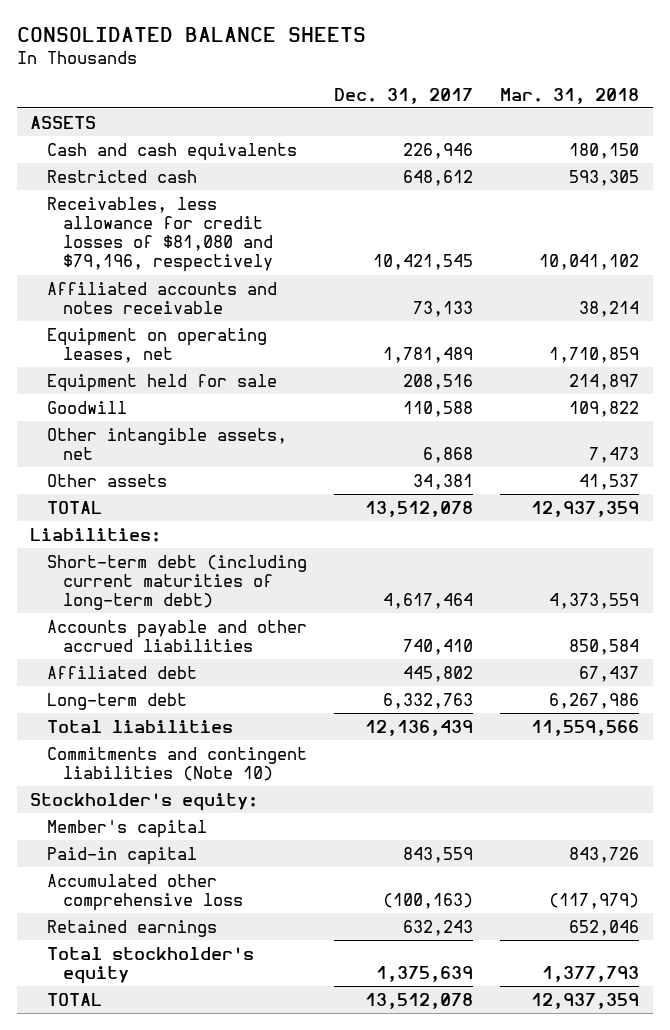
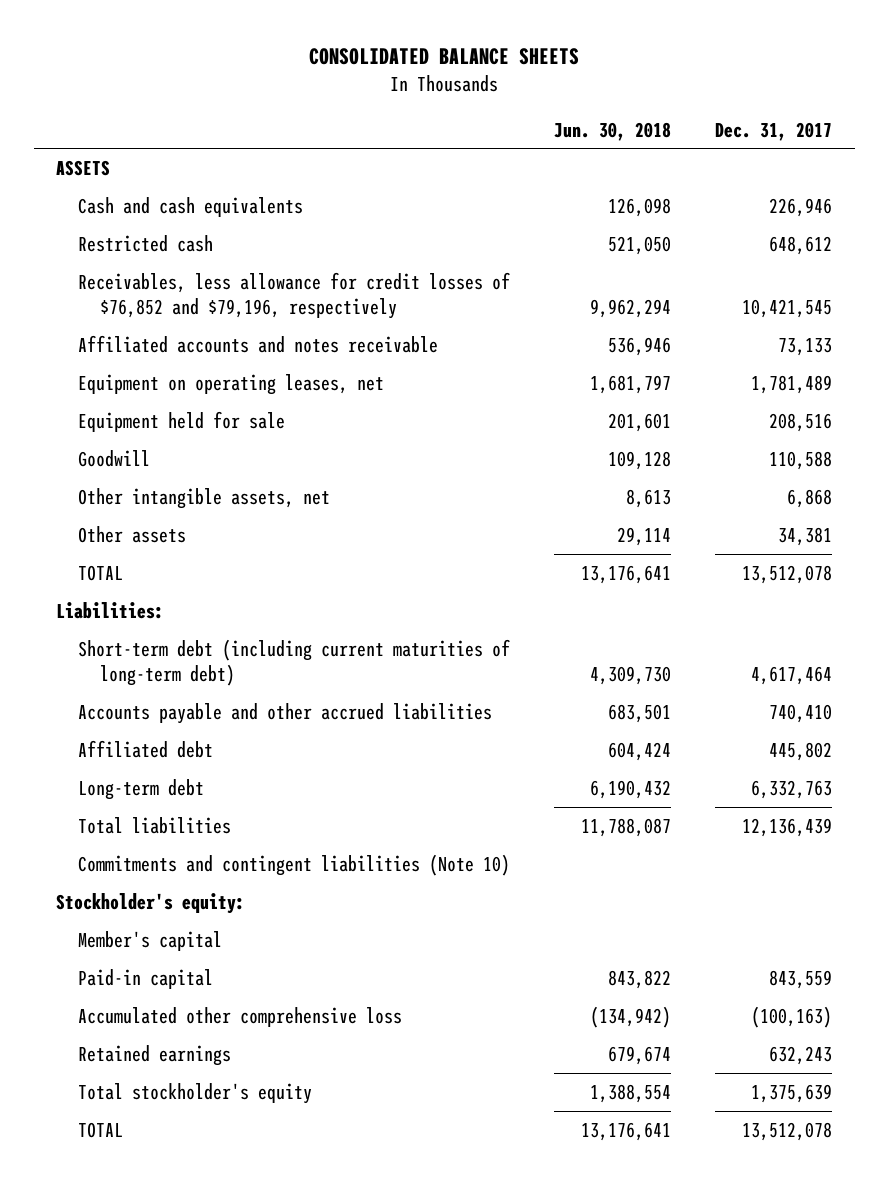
[500,87,640,104] Mar. 31, 2018 -> none
none -> [554,121,672,141] Jun. 30, 2018
[46,196,273,273] Receivables, less allowance for credit losses of $81,080 and $79,196, respectively -> [77,271,510,319] Receivables, less allowance for credit losses of $76,852 and $79,196, respectively

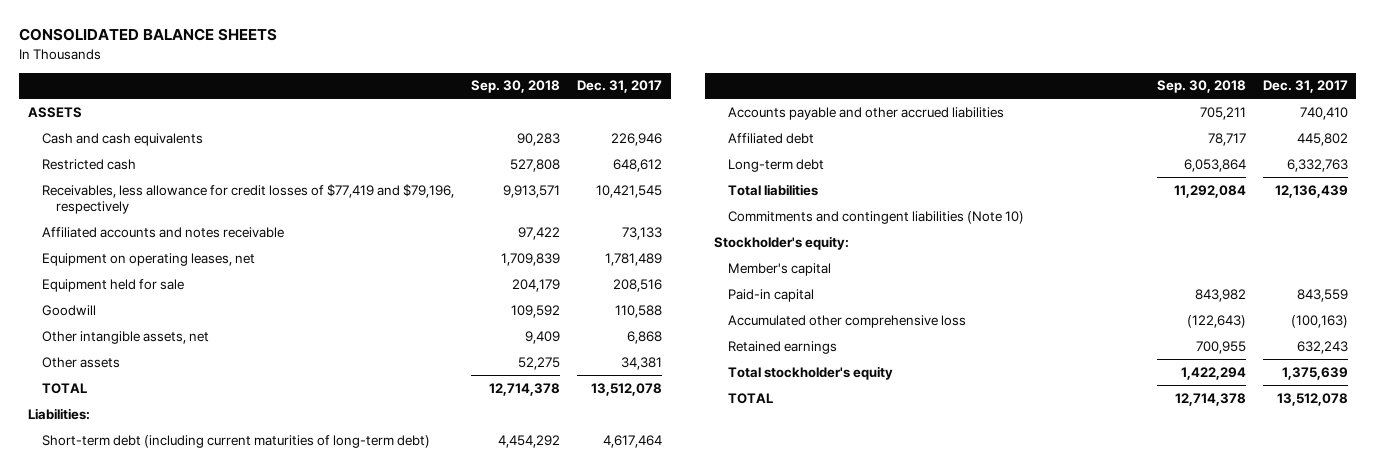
[554,121,672,141] Jun. 30, 2018 -> none
none -> [471,80,561,94] Sep. 30, 2018
[77,271,510,319] Receivables, less allowance for credit losses of $76,852 and $79,196, respectively -> [41,183,454,215] Receivables, less allowance for credit losses of $77,419 and $79,196, respectively

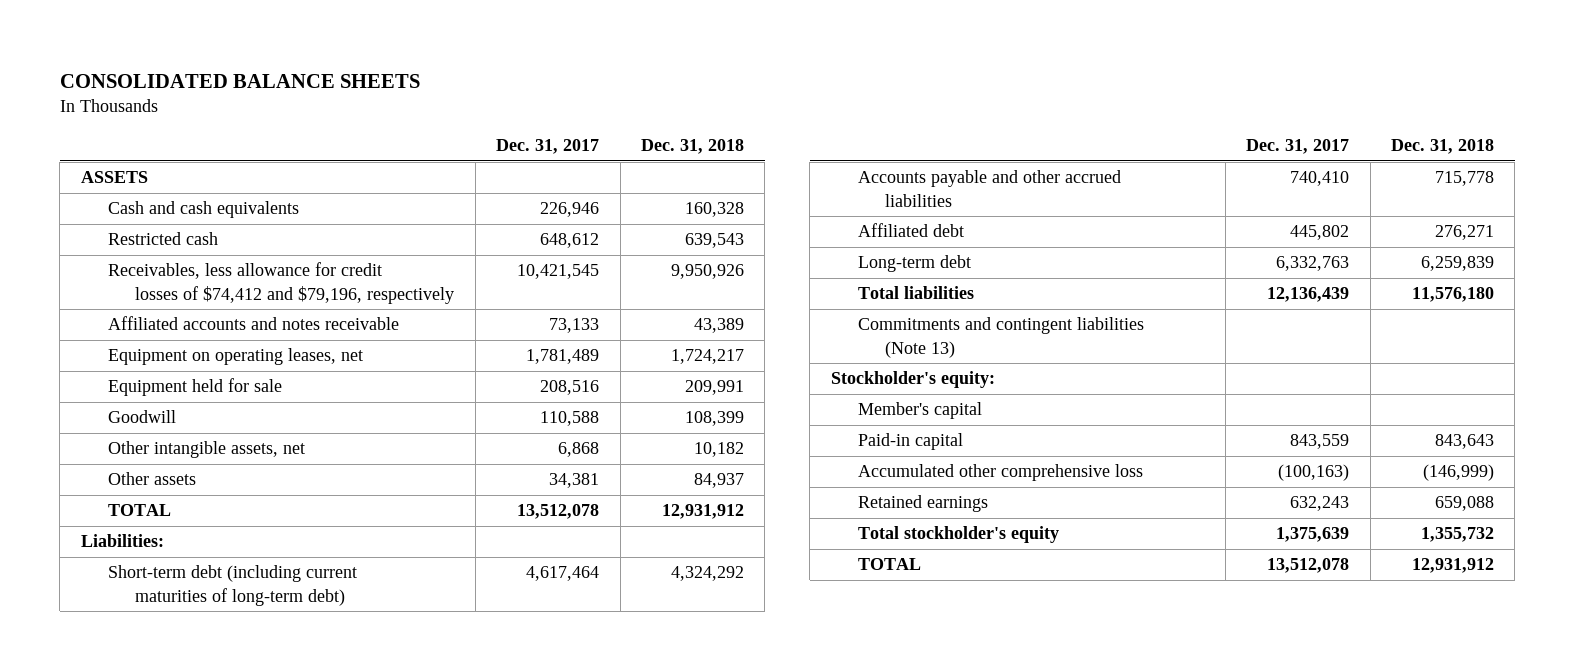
[471,80,561,94] Sep. 30, 2018 -> none
none -> [640,138,744,154] Dec. 31, 2018
[41,183,454,215] Receivables, less allowance for credit losses of $77,419 and $79,196, respectively -> [107,262,455,304] Receivables, less allowance for credit losses of $74,412 and $79,196, respectively
[727,210,1024,224] Commitments and contingent liabilities (Note 10) -> [857,317,1144,358] Commitments and contingent liabilities (Note 13)

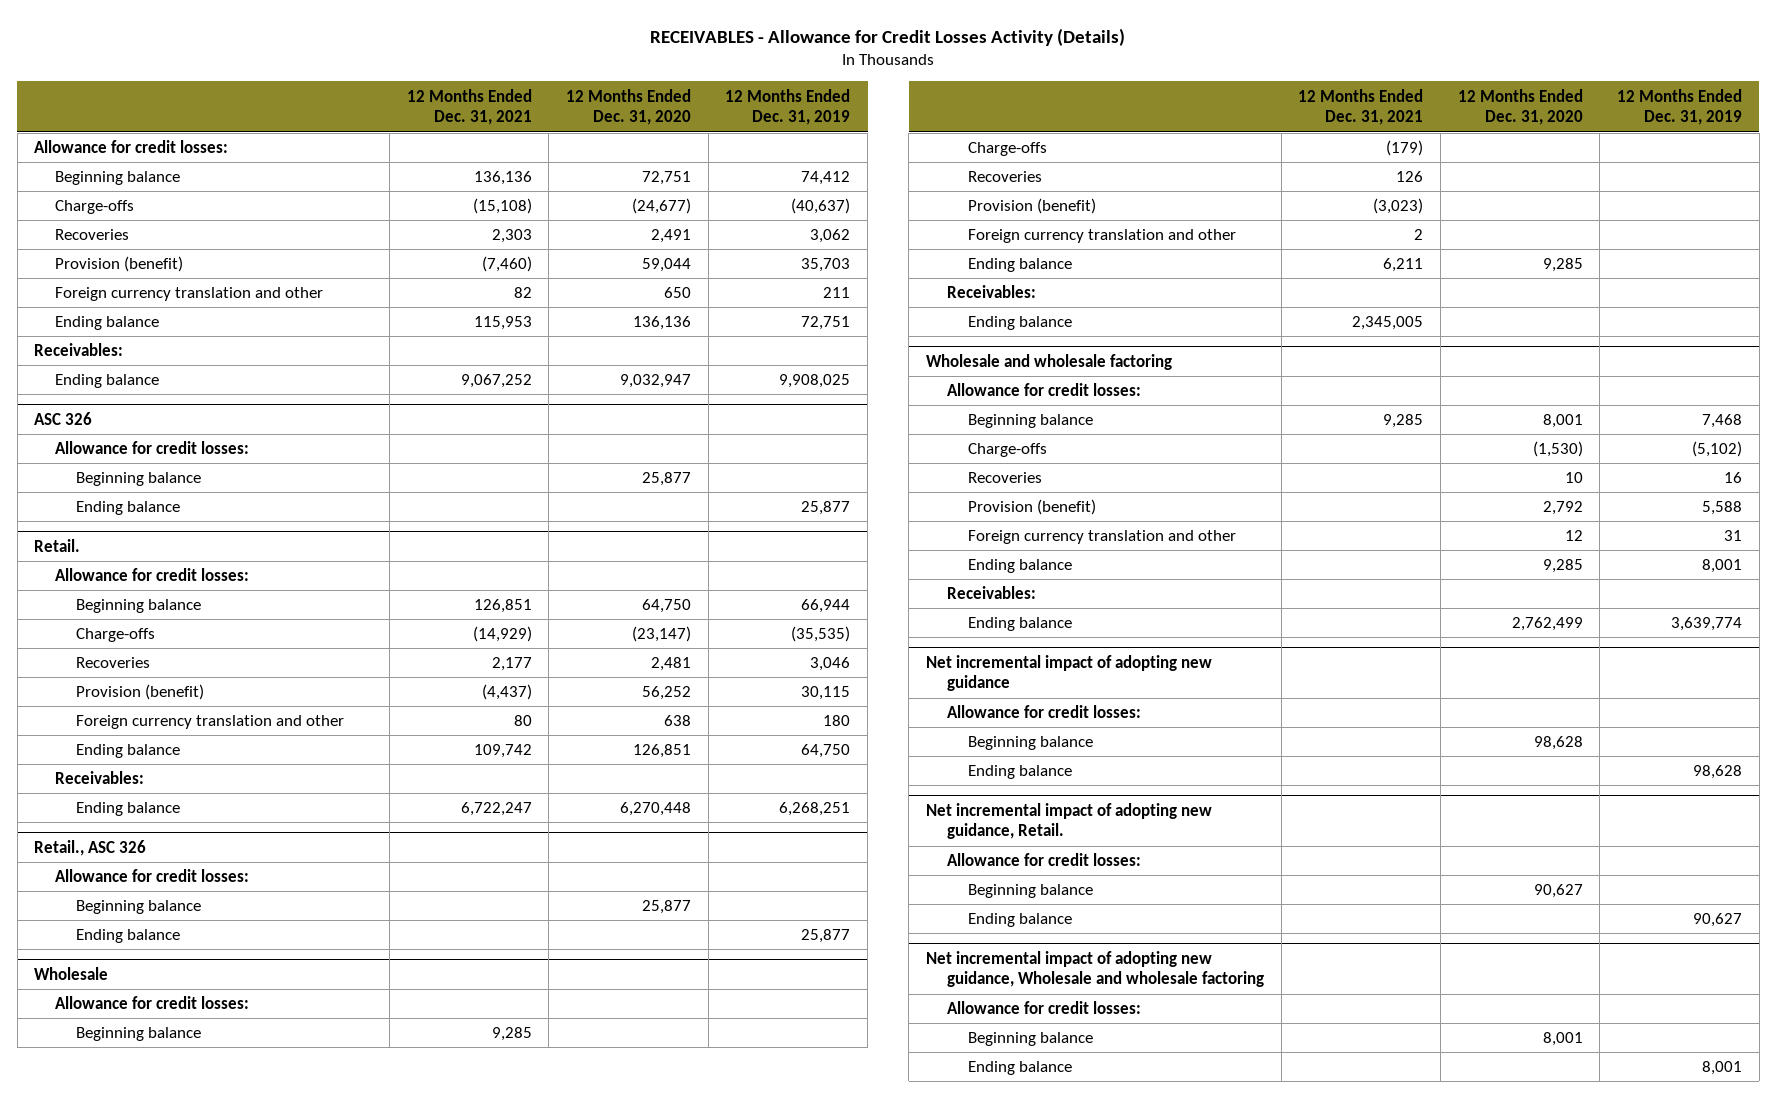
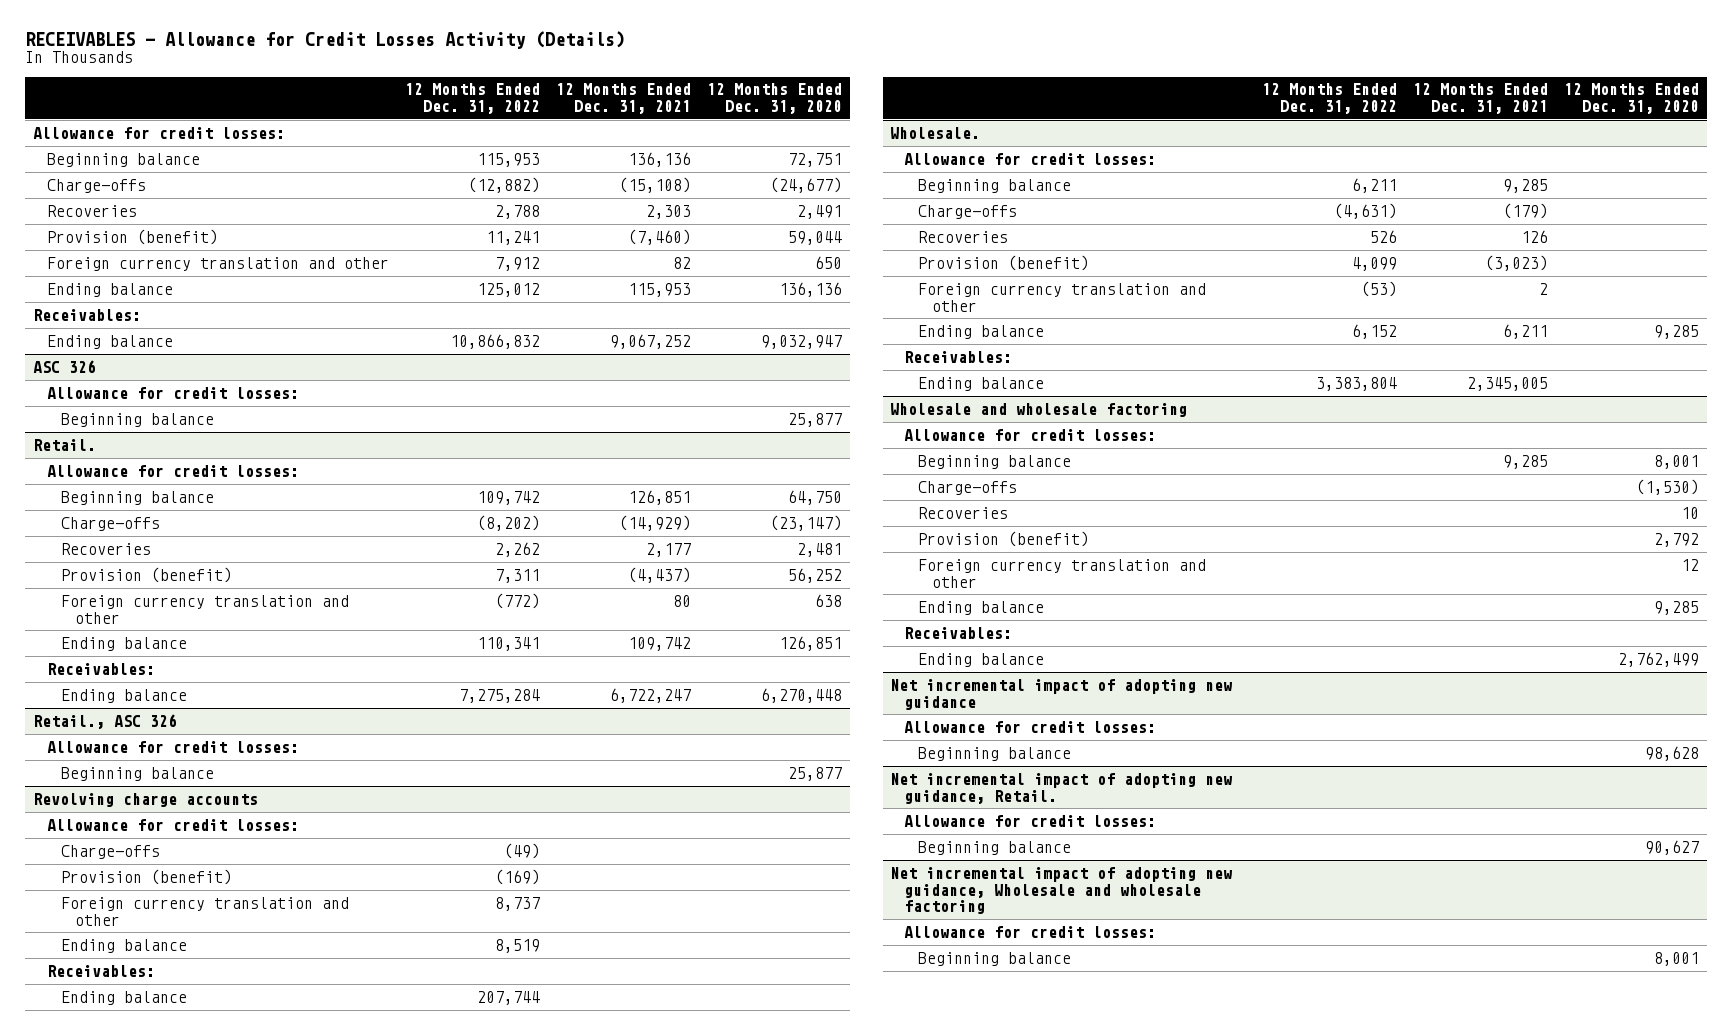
[725,88,851,126] 12 Months Ended Dec. 31, 2019 -> none
none -> [405,83,541,115] 12 Months Ended Dec. 31, 2022
[76,501,181,516] Ending balance -> none
none -> [33,792,259,807] Revolving charge accounts
none -> [47,818,300,831] Allowance for credit losses:
none -> [61,844,161,859] Charge-offs
none -> [61,868,233,885] Provision (benefit)
none -> [61,896,350,926] Foreign currency translation and other
none -> [47,964,156,977] Receivables:
none -> [61,990,188,1005] Ending balance
[34,966,109,980] Wholesale -> [890,126,981,139] Wholesale.
[967,765,1072,780] Ending balance -> none
[967,913,1072,928] Ending balance -> none
[967,1061,1072,1076] Ending balance -> none

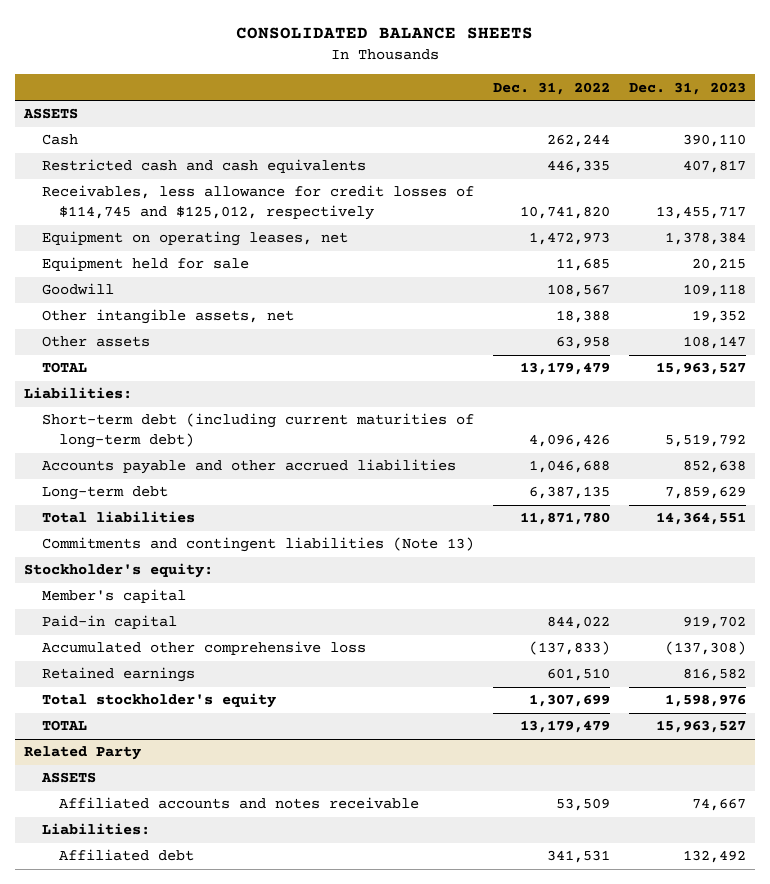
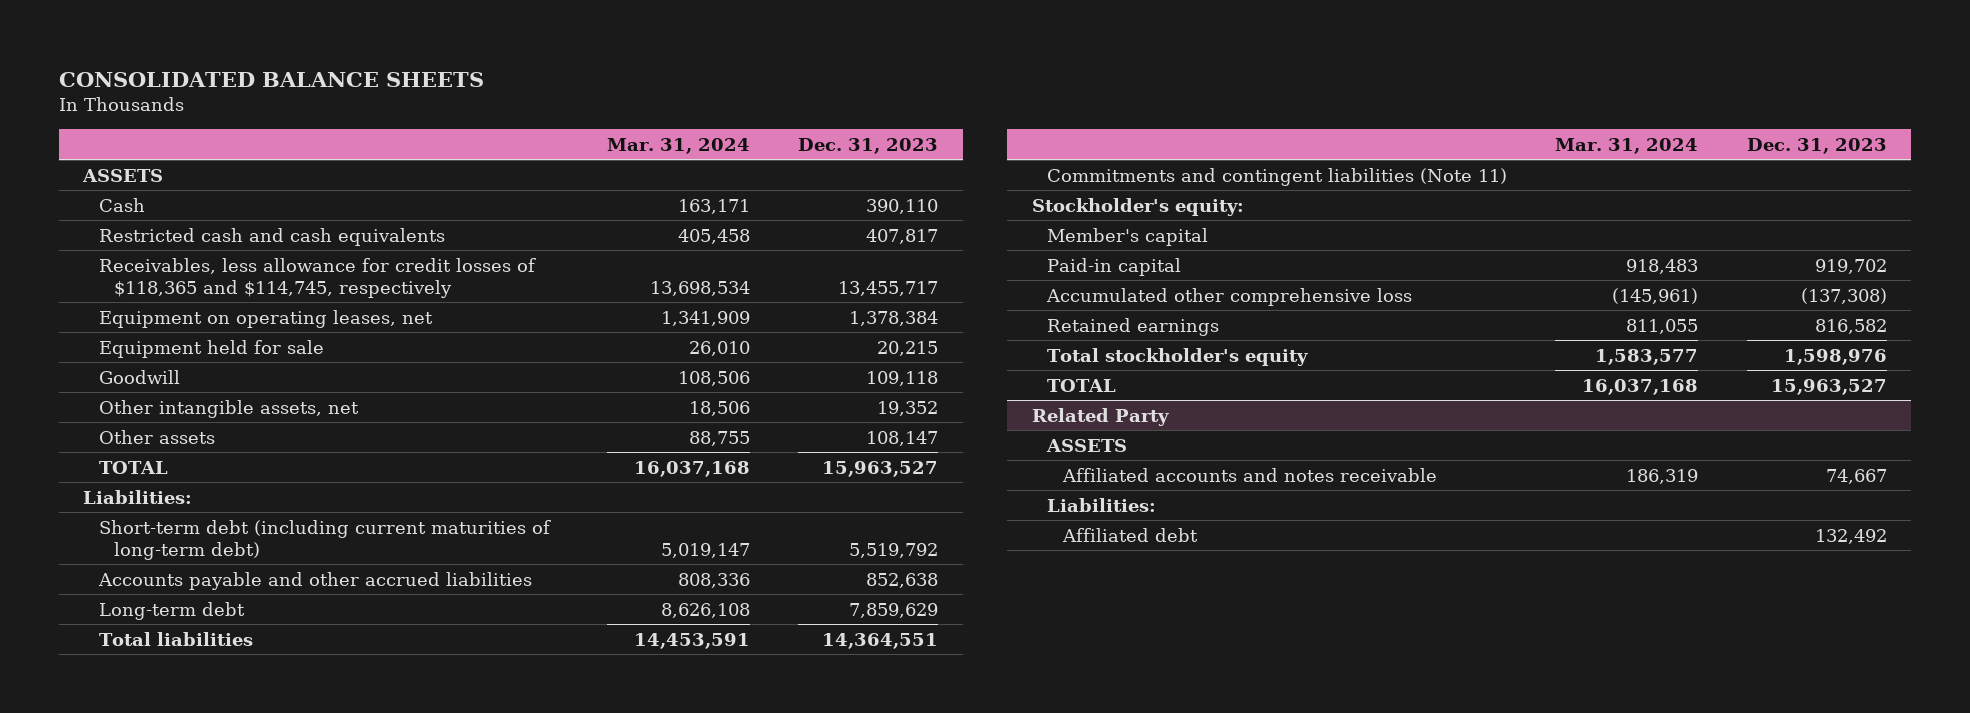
[492,81,610,95] Dec. 31, 2022 -> none
none -> [606,137,750,154] Mar. 31, 2024
[41,185,474,220] Receivables, less allowance for credit losses of $114,745 and $125,012, respectively -> [98,257,536,298] Receivables, less allowance for credit losses of $118,365 and $114,745, respectively
[41,537,474,553] Commitments and contingent liabilities (Note 13) -> [1047,167,1508,186] Commitments and contingent liabilities (Note 11)

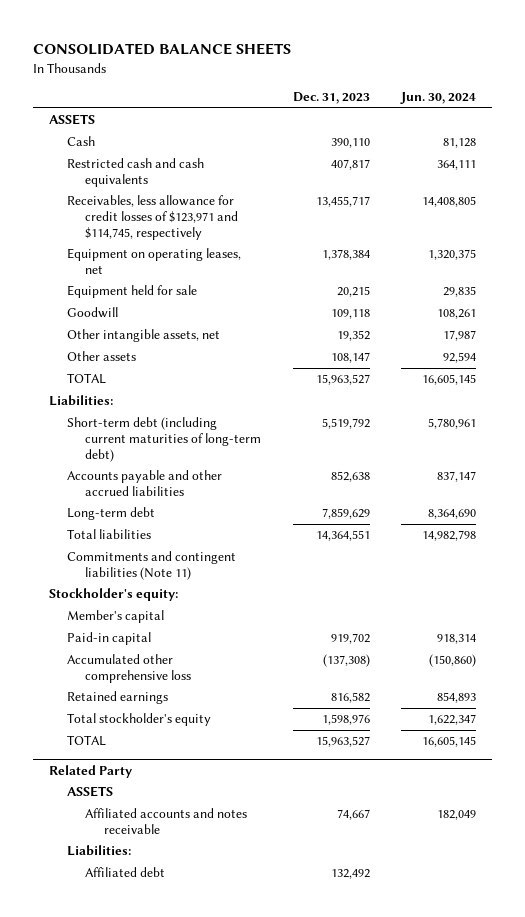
[606,137,750,154] Mar. 31, 2024 -> none
none -> [400,92,477,105] Jun. 30, 2024
[98,257,536,298] Receivables, less allowance for credit losses of $118,365 and $114,745, respectively -> [67,195,239,240] Receivables, less allowance for credit losses of $123,971 and $114,745, respectively

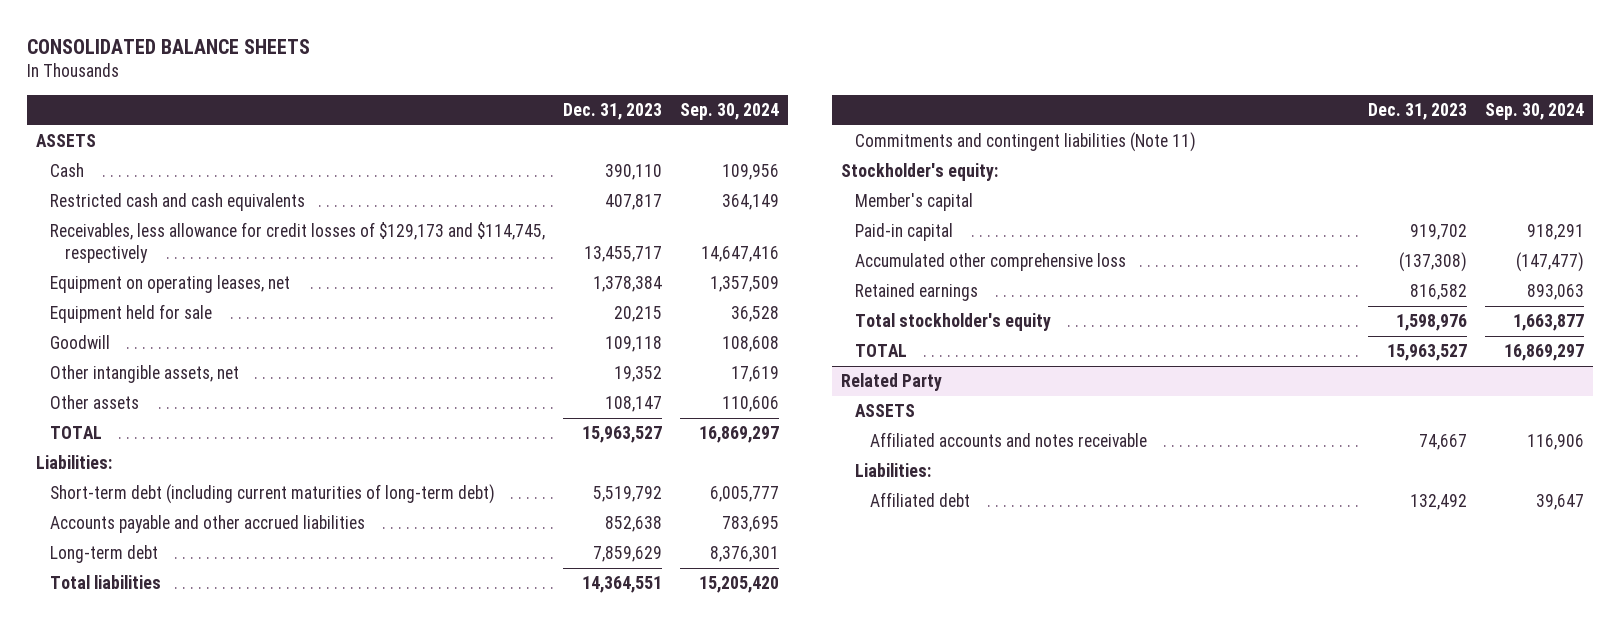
[400,92,477,105] Jun. 30, 2024 -> none
none -> [679,103,779,121] Sep. 30, 2024
[67,195,239,240] Receivables, less allowance for credit losses of $123,971 and $114,745, respectively -> [50,222,546,264] Receivables, less allowance for credit losses of $129,173 and $114,745, respectively

